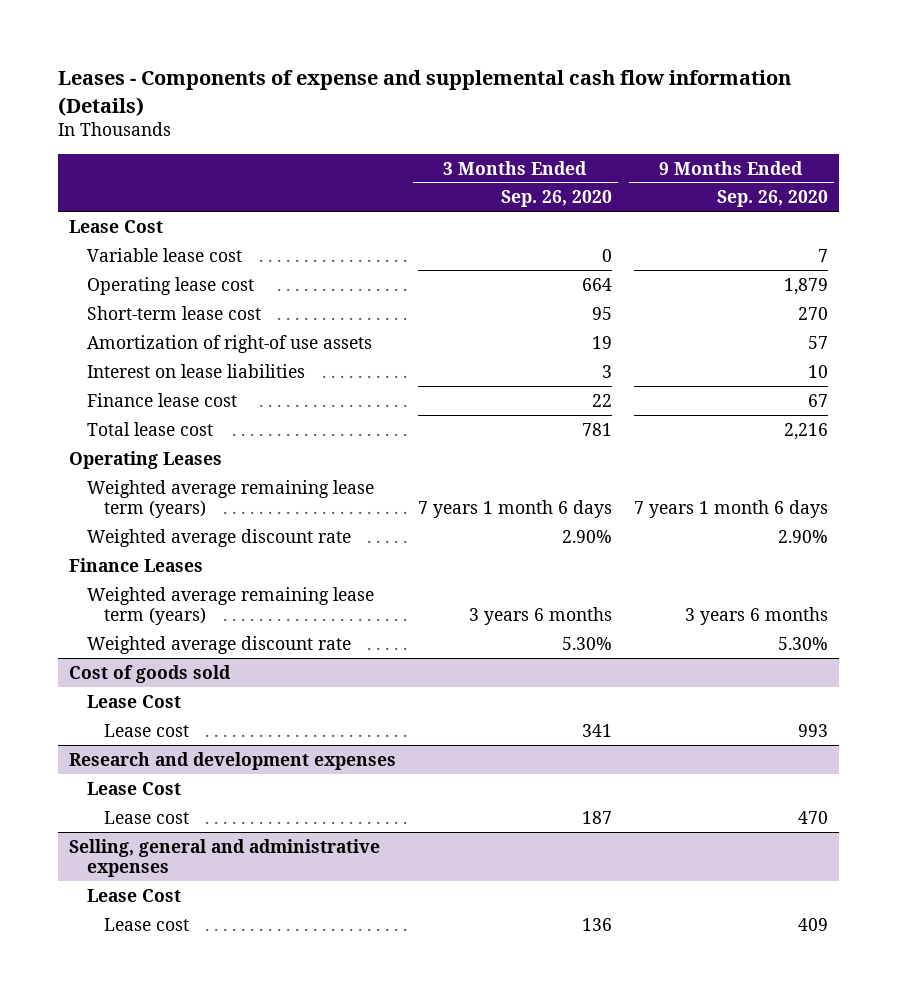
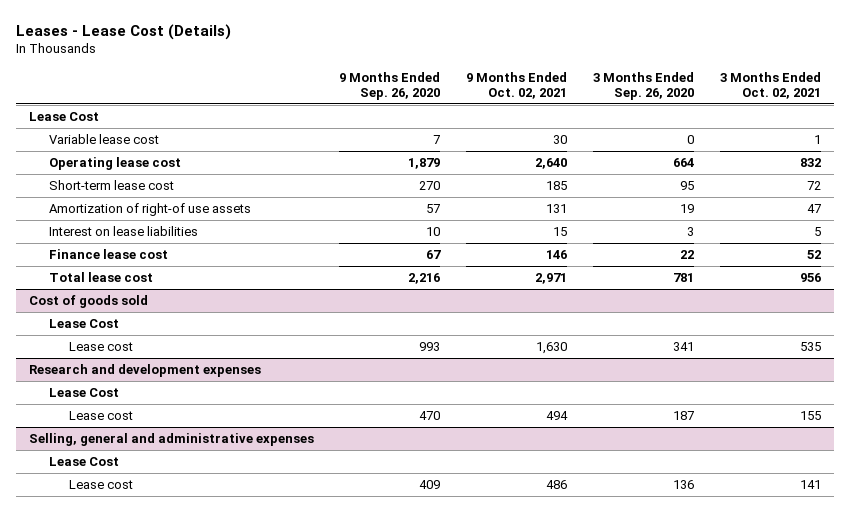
[58,70,792,116] Leases - Components of expense and supplemental cash flow information (Details) -> [15,23,231,40] Leases - Lease Cost (Details)
none -> [466,71,568,100] 9 Months Ended Oct. 02, 2021
none -> [719,71,821,100] 3 Months Ended Oct. 02, 2021
[69,450,223,469] Operating Leases -> none
[86,479,374,519] Weighted average remaining lease term (years) -> none
[86,528,351,547] Weighted average discount rate -> none
[69,557,204,572] Finance Leases -> none
[86,586,374,626] Weighted average remaining lease term (years) -> none
[86,635,351,654] Weighted average discount rate -> none

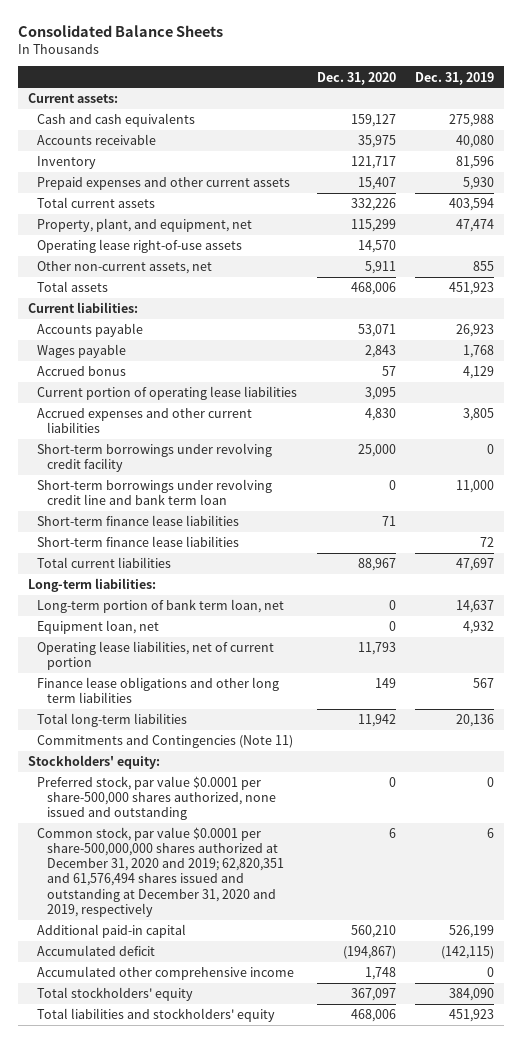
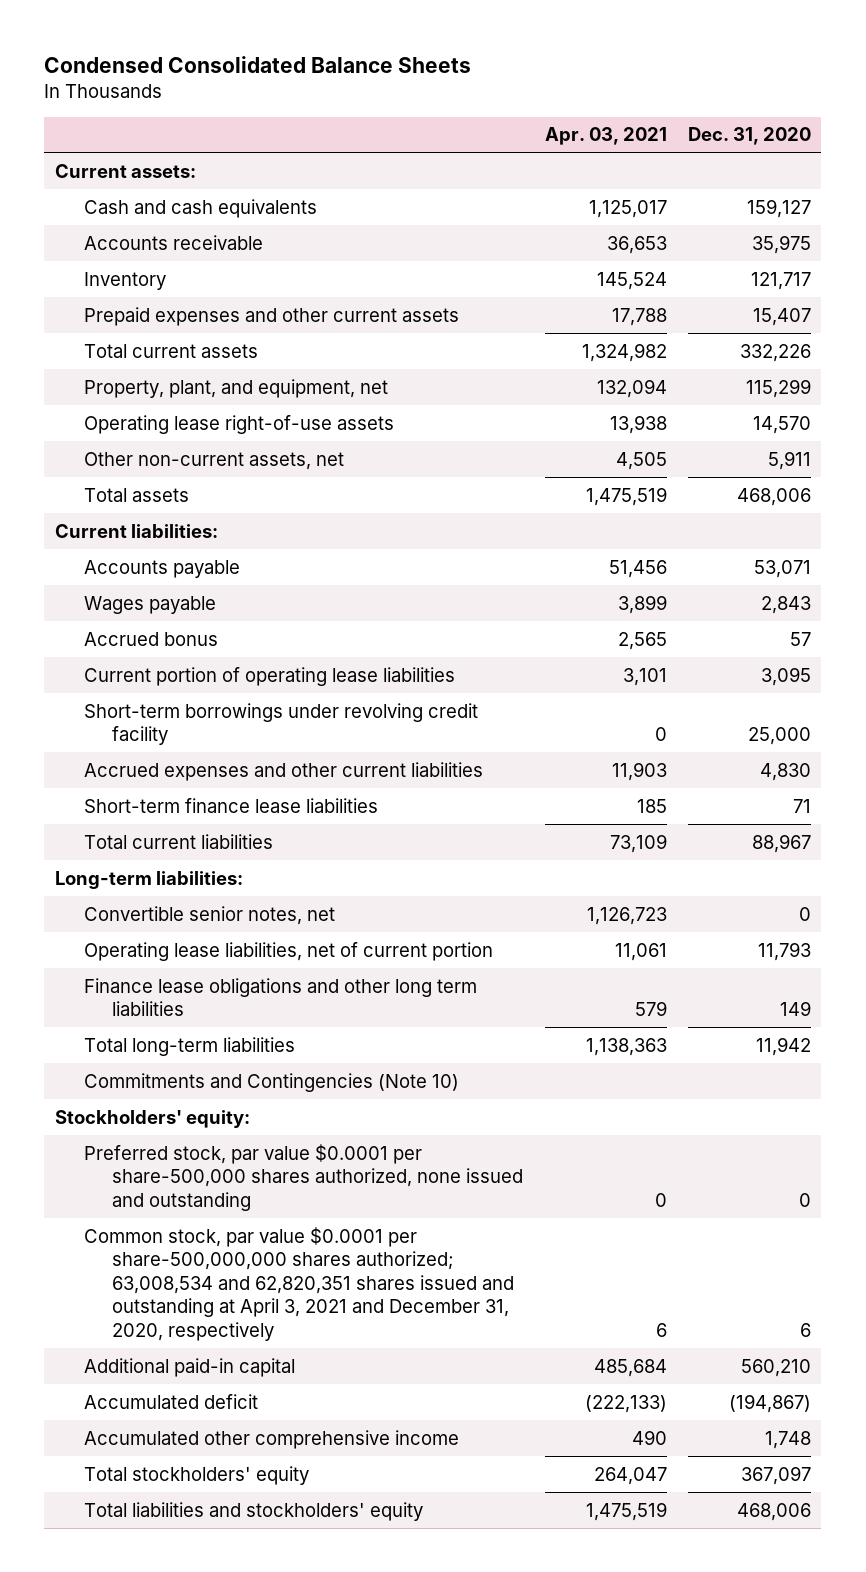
[17,25,223,38] Consolidated Balance Sheets -> [44,56,472,74] Condensed Consolidated Balance Sheets
[415,71,495,85] Dec. 31, 2019 -> none
none -> [544,127,667,146] Apr. 03, 2021
[37,479,273,506] Short-term borrowings under revolving credit line and bank term loan -> none
[37,408,253,434] Accrued expenses and other current liabilities -> [83,761,483,781] Accrued expenses and other current liabilities
[37,536,240,548] Short-term finance lease liabilities -> none
[37,599,285,614] Long-term portion of bank term loan, net -> none
[37,620,160,635] Equipment loan, net -> none
none -> [83,905,335,925] Convertible senior notes, net
[37,735,294,749] Commitments and Contingencies (Note 11) -> [83,1072,459,1092] Commitments and Contingencies (Note 10)
[37,827,284,917] Common stock, par value $0.0001 per share-500,000,000 shares authorized at December 31, 2020 and 2019; 62,820,351 and 61,576,494 shares issued and outstanding at December 31, 2020 and 2019, respectively -> [83,1226,515,1342] Common stock, par value $0.0001 per share-500,000,000 shares authorized; 63,008,534 and 62,820,351 shares issued and outstanding at April 3, 2021 and December 31, 2020, respectively

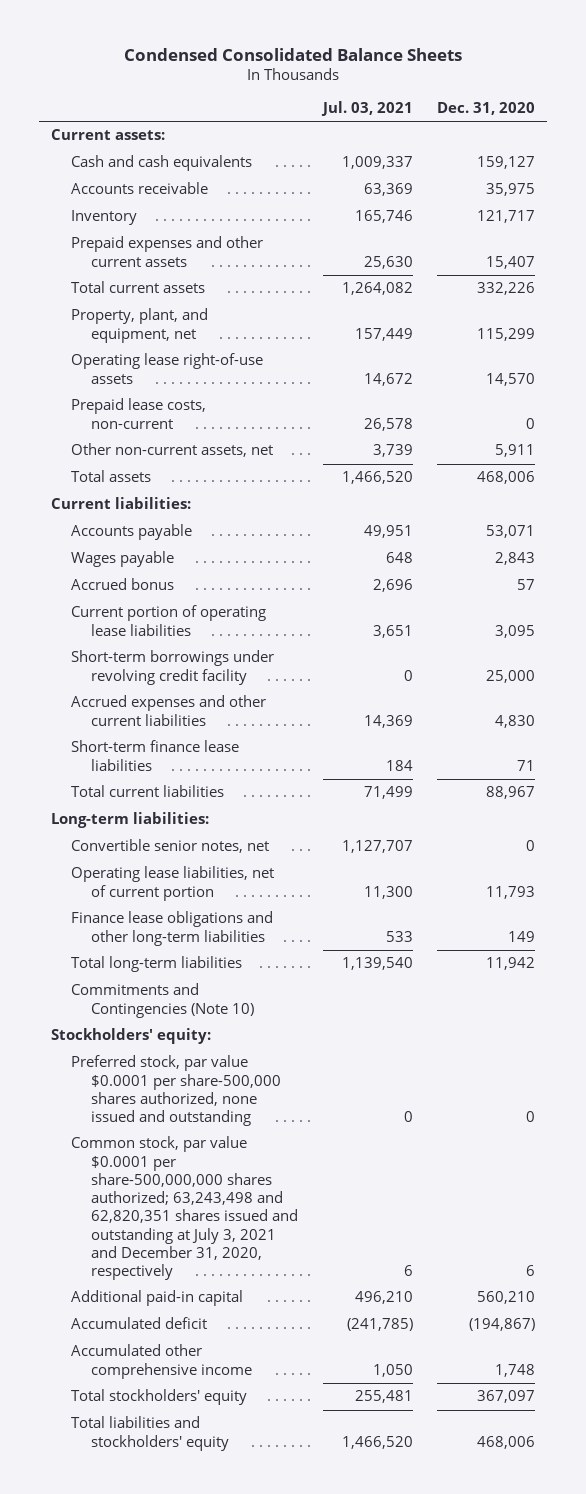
[544,127,667,146] Apr. 03, 2021 -> none
none -> [320,101,413,117] Jul. 03, 2021
none -> [71,398,207,429] Prepaid lease costs, non-current
[83,977,477,1017] Finance lease obligations and other long term liabilities -> [71,911,274,946] Finance lease obligations and other long-term liabilities
[83,1226,515,1342] Common stock, par value $0.0001 per share-500,000,000 shares authorized; 63,008,534 and 62,820,351 shares issued and outstanding at April 3, 2021 and December 31, 2020, respectively -> [71,1136,299,1281] Common stock, par value $0.0001 per share-500,000,000 shares authorized; 63,243,498 and 62,820,351 shares issued and outstanding at July 3, 2021 and December 31, 2020, respectively

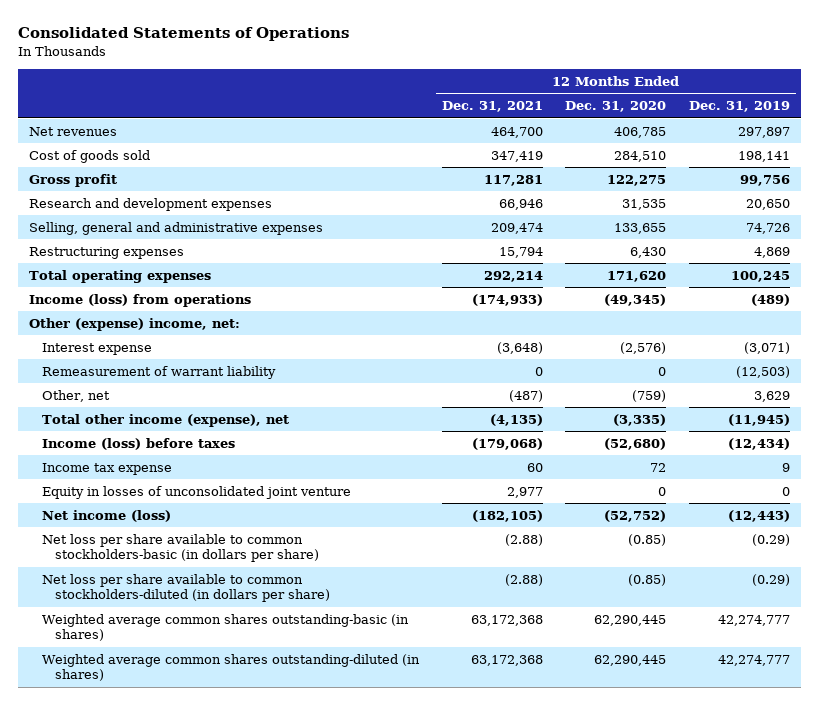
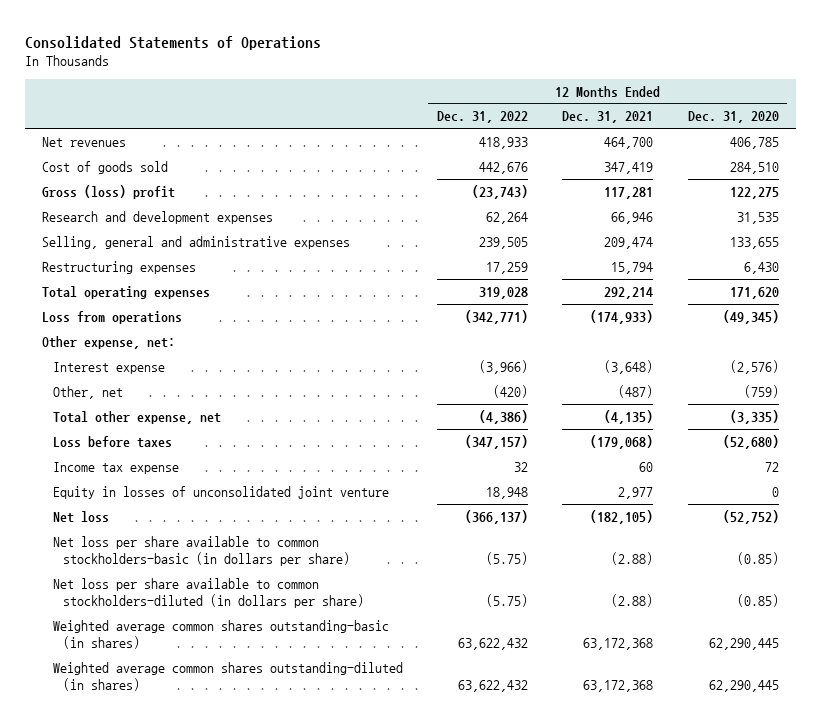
[688,101,790,113] Dec. 31, 2019 -> none
none -> [437,111,529,124] Dec. 31, 2022
[29,173,118,187] Gross profit -> [42,184,176,199] Gross (loss) profit
[29,293,252,307] Income (loss) from operations -> [42,310,183,324] Loss from operations
[29,317,241,331] Other (expense) income, net: -> [42,335,176,349] Other expense, net:
[41,365,276,379] Remeasurement of warrant liability -> none
[41,413,289,427] Total other income (expense), net -> [52,410,221,424] Total other expense, net
[41,437,235,450] Income (loss) before taxes -> [52,435,172,448] Loss before taxes
[41,509,171,522] Net income (loss) -> [52,510,109,523] Net loss

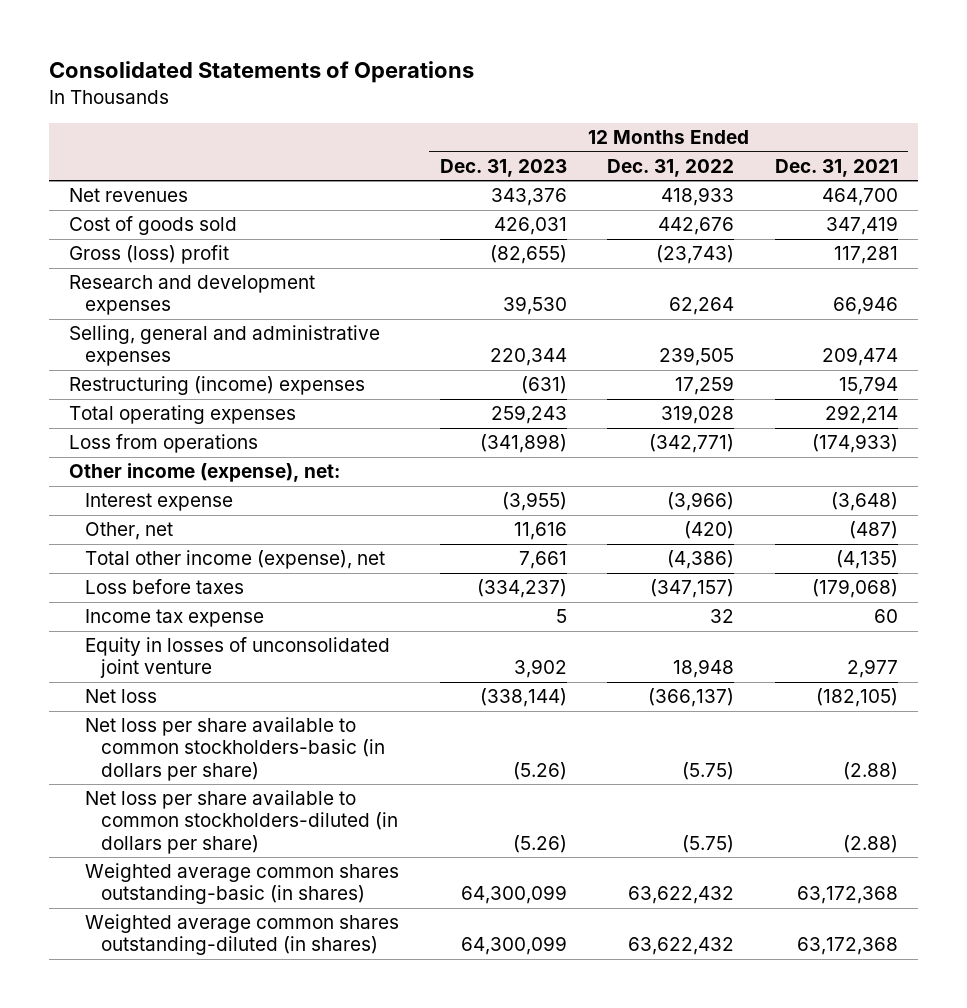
[687,111,779,124] Dec. 31, 2020 -> none
none -> [439,159,567,178] Dec. 31, 2023
[42,260,197,274] Restructuring expenses -> [69,376,366,396] Restructuring (income) expenses
[42,335,176,349] Other expense, net: -> [69,463,341,483] Other income (expense), net:
[52,410,221,424] Total other expense, net -> [84,550,385,570] Total other income (expense), net

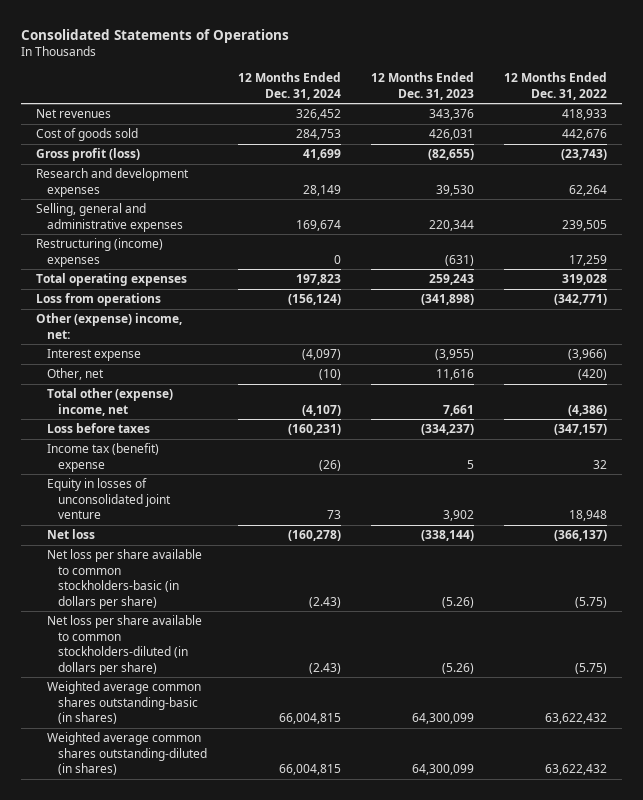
[774,159,898,178] Dec. 31, 2021 -> none
none -> [237,72,341,100] 12 Months Ended Dec. 31, 2024
[69,245,230,265] Gross (loss) profit -> [36,148,141,162] Gross profit (loss)
[69,463,341,483] Other income (expense), net: -> [36,313,183,339] Other (expense) income, net:
[84,550,385,570] Total other income (expense), net -> [47,388,174,416] Total other (expense) income, net
[84,609,264,628] Income tax expense -> [47,443,160,472] Income tax (benefit) expense

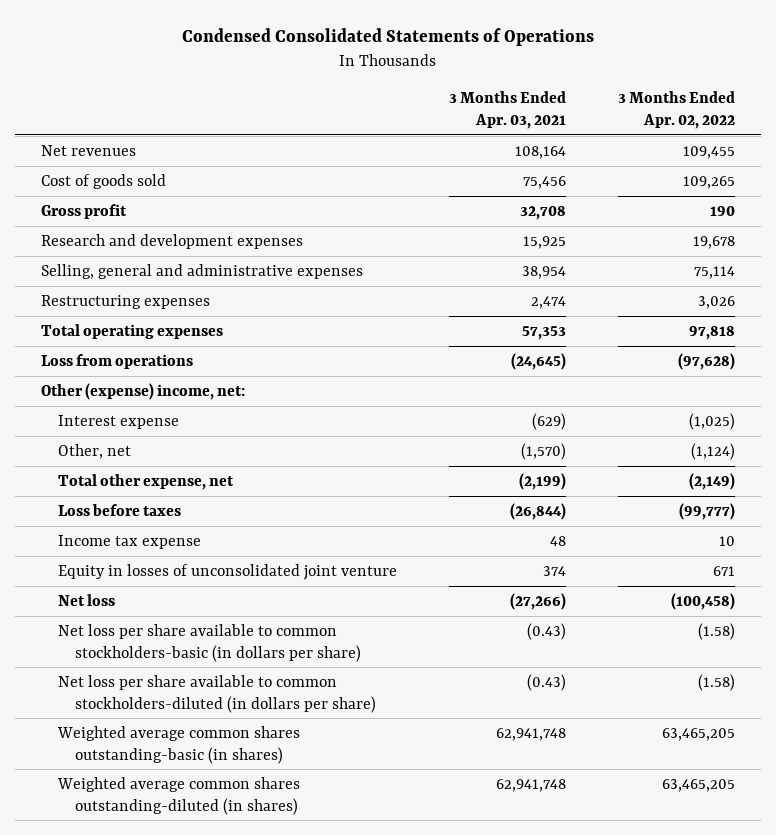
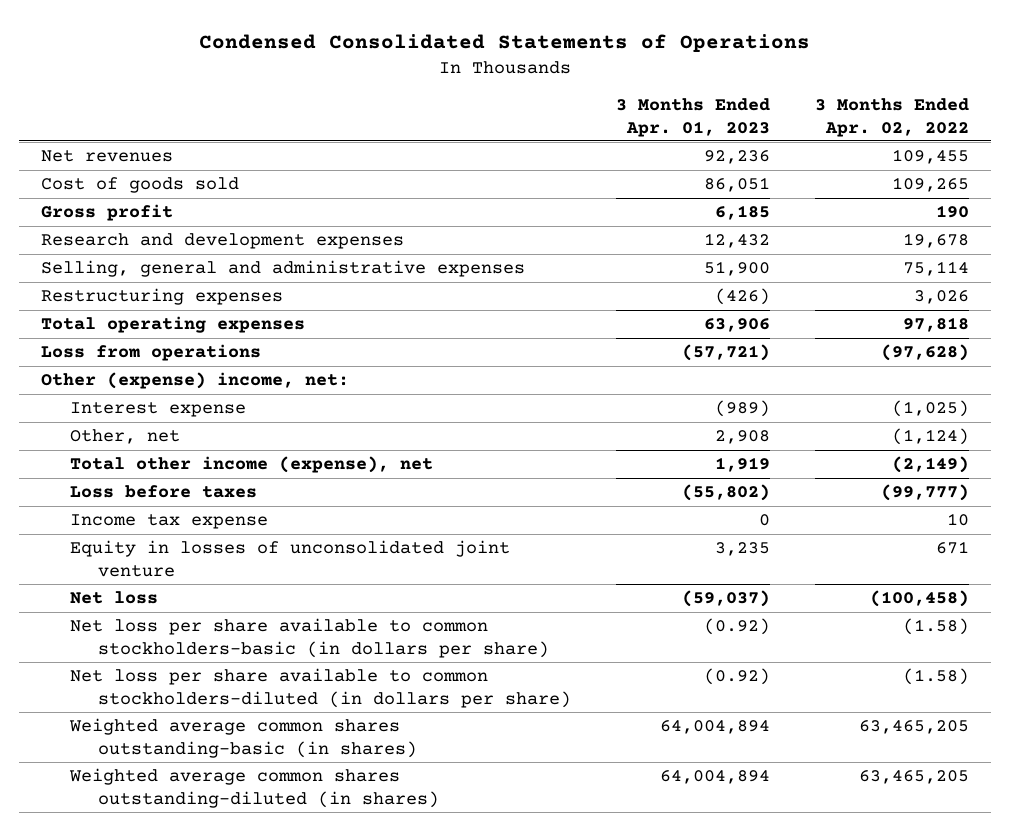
[448,91,566,129] 3 Months Ended Apr. 03, 2021 -> none
none -> [615,98,770,137] 3 Months Ended Apr. 01, 2023
[57,473,234,490] Total other expense, net -> [69,456,433,474] Total other income (expense), net

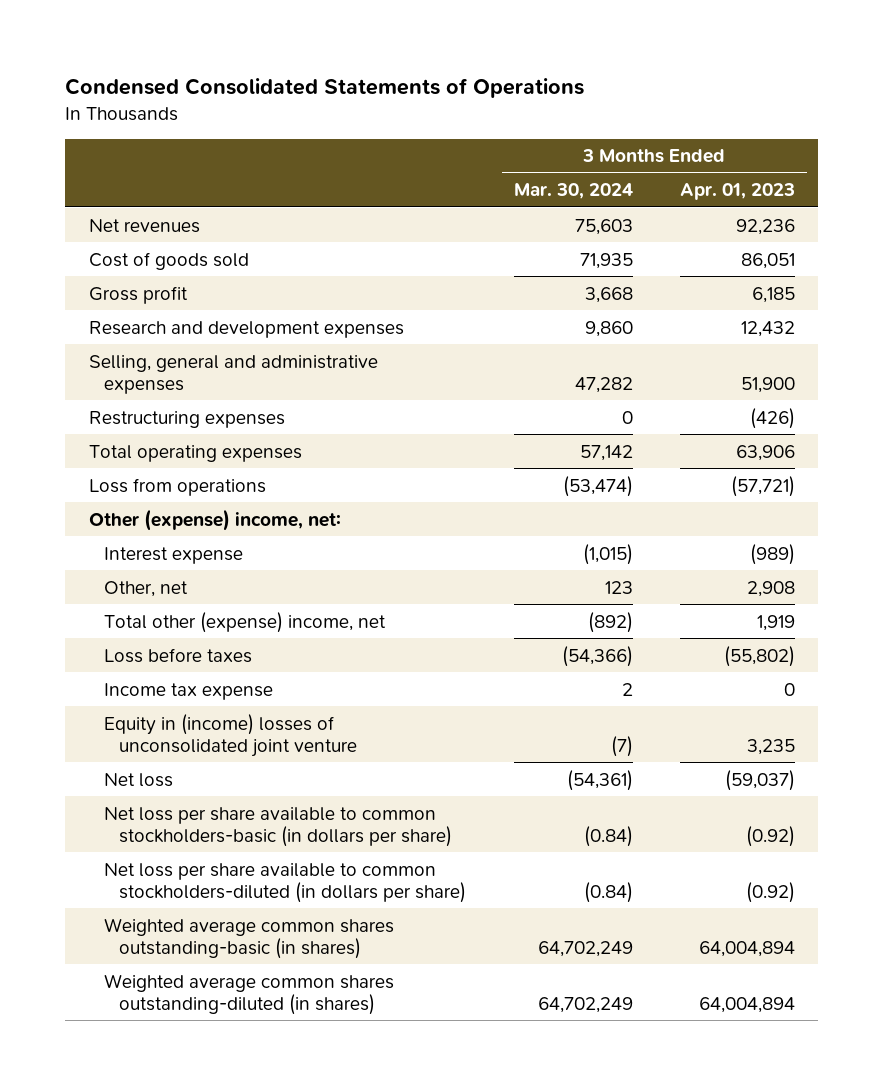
[814,98,969,137] 3 Months Ended Apr. 02, 2022 -> none
none -> [513,183,633,200] Mar. 30, 2024
[69,456,433,474] Total other income (expense), net -> [104,611,387,633] Total other (expense) income, net
[69,540,510,577] Equity in losses of unconsolidated joint venture -> [104,713,358,757] Equity in (income) losses of unconsolidated joint venture

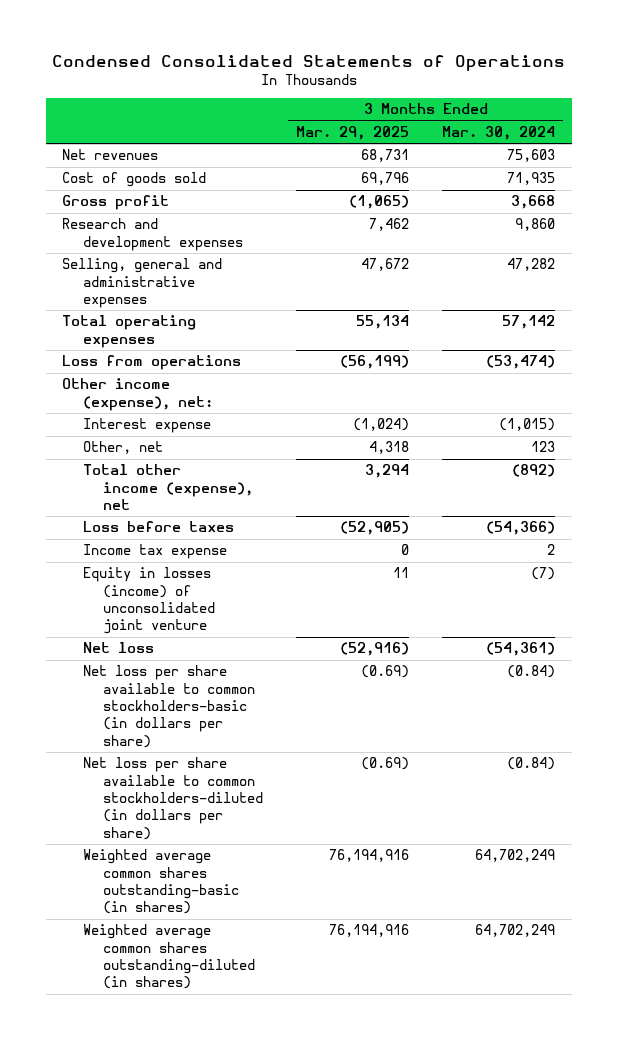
[679,183,795,201] Apr. 01, 2023 -> none
none -> [296,126,410,141] Mar. 29, 2025
[88,410,285,428] Restructuring expenses -> none
[88,508,341,531] Other (expense) income, net: -> [62,378,213,411] Other income (expense), net:
[104,611,387,633] Total other (expense) income, net -> [82,464,254,511] Total other income (expense), net
[104,713,358,757] Equity in (income) losses of unconsolidated joint venture -> [82,567,216,635] Equity in losses (income) of unconsolidated joint venture

